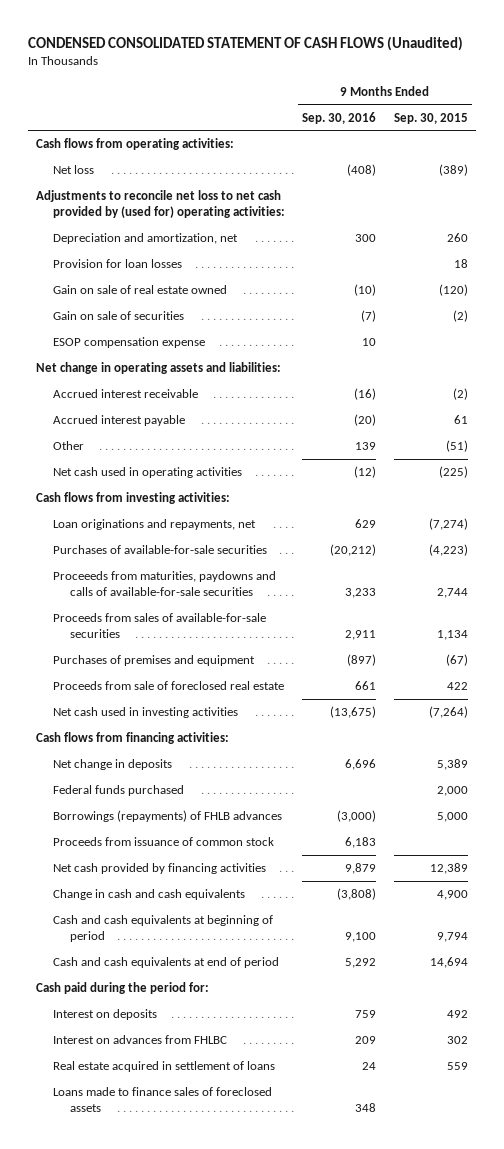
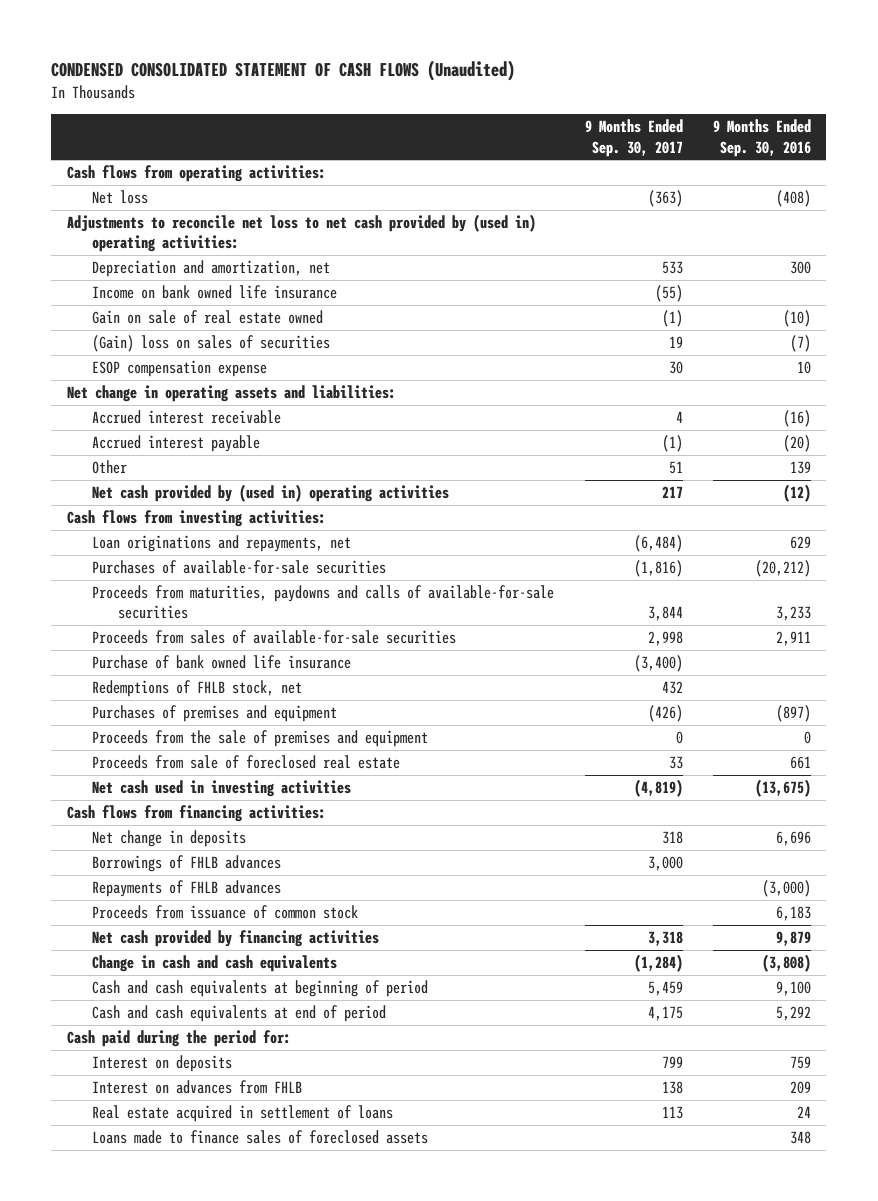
[393,112,468,124] Sep. 30, 2015 -> none
none -> [584,119,683,157] 9 Months Ended Sep. 30, 2017
[36,190,286,218] Adjustments to reconcile net loss to net cash provided by (used for) operating activities: -> [66,214,536,253] Adjustments to reconcile net loss to net cash provided by (used in) operating activities:
[53,259,183,269] Provision for loan losses -> none
none -> [92,285,338,300] Income on bank owned life insurance
[53,311,185,321] Gain on sale of securities -> [92,335,331,353] (Gain) loss on sales of securities
[53,467,243,479] Net cash used in operating activities -> [92,484,450,503] Net cash provided by (used in) operating activities
[53,571,277,596] Proceeeds from maturities, paydowns and calls of available-for-sale securities -> [92,585,555,620] Proceeds from maturities, paydowns and calls of available-for-sale securities
none -> [92,655,352,670] Purchase of bank owned life insurance
none -> [92,680,303,698] Redemptions of FHLB stock, net
none -> [92,730,429,748] Proceeds from the sale of premises and equipment
[53,785,185,797] Federal funds purchased -> [92,855,282,873] Borrowings of FHLB advances
[53,810,283,823] Borrowings (repayments) of FHLB advances -> [92,880,282,898] Repayments of FHLB advances
[53,1035,228,1045] Interest on advances from FHLBC -> [92,1080,303,1095] Interest on advances from FHLB

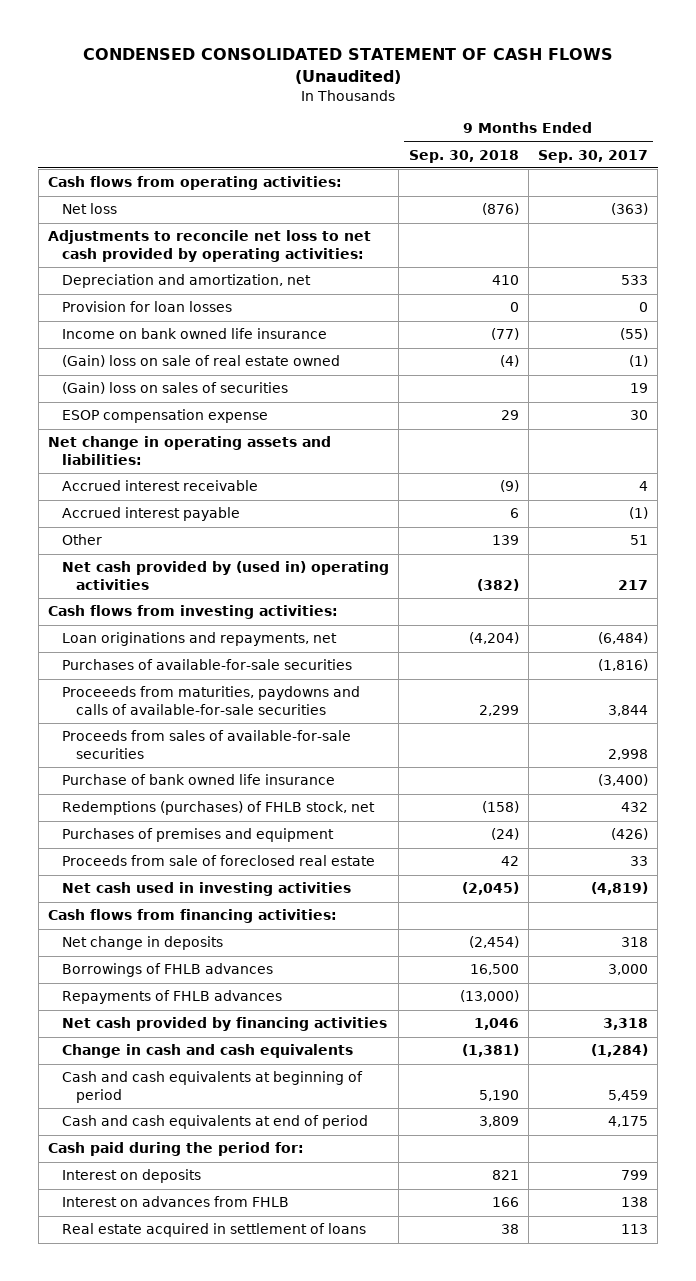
[713,119,812,157] 9 Months Ended Sep. 30, 2016 -> none
none -> [408,149,519,163] Sep. 30, 2018
[66,214,536,253] Adjustments to reconcile net loss to net cash provided by (used in) operating activities: -> [47,230,371,262] Adjustments to reconcile net loss to net cash provided by operating activities:
none -> [62,301,233,313] Provision for loan losses
[92,310,324,325] Gain on sale of real estate owned -> [62,355,341,368] (Gain) loss on sale of real estate owned
[92,585,555,620] Proceeds from maturities, paydowns and calls of available-for-sale securities -> [62,686,361,715] Proceeeds from maturities, paydowns and calls of available-for-sale securities
[92,680,303,698] Redemptions of FHLB stock, net -> [62,801,376,816] Redemptions (purchases) of FHLB stock, net
[92,730,429,748] Proceeds from the sale of premises and equipment -> none
[92,905,359,920] Proceeds from issuance of common stock -> none
[92,1130,429,1145] Loans made to finance sales of foreclosed assets -> none

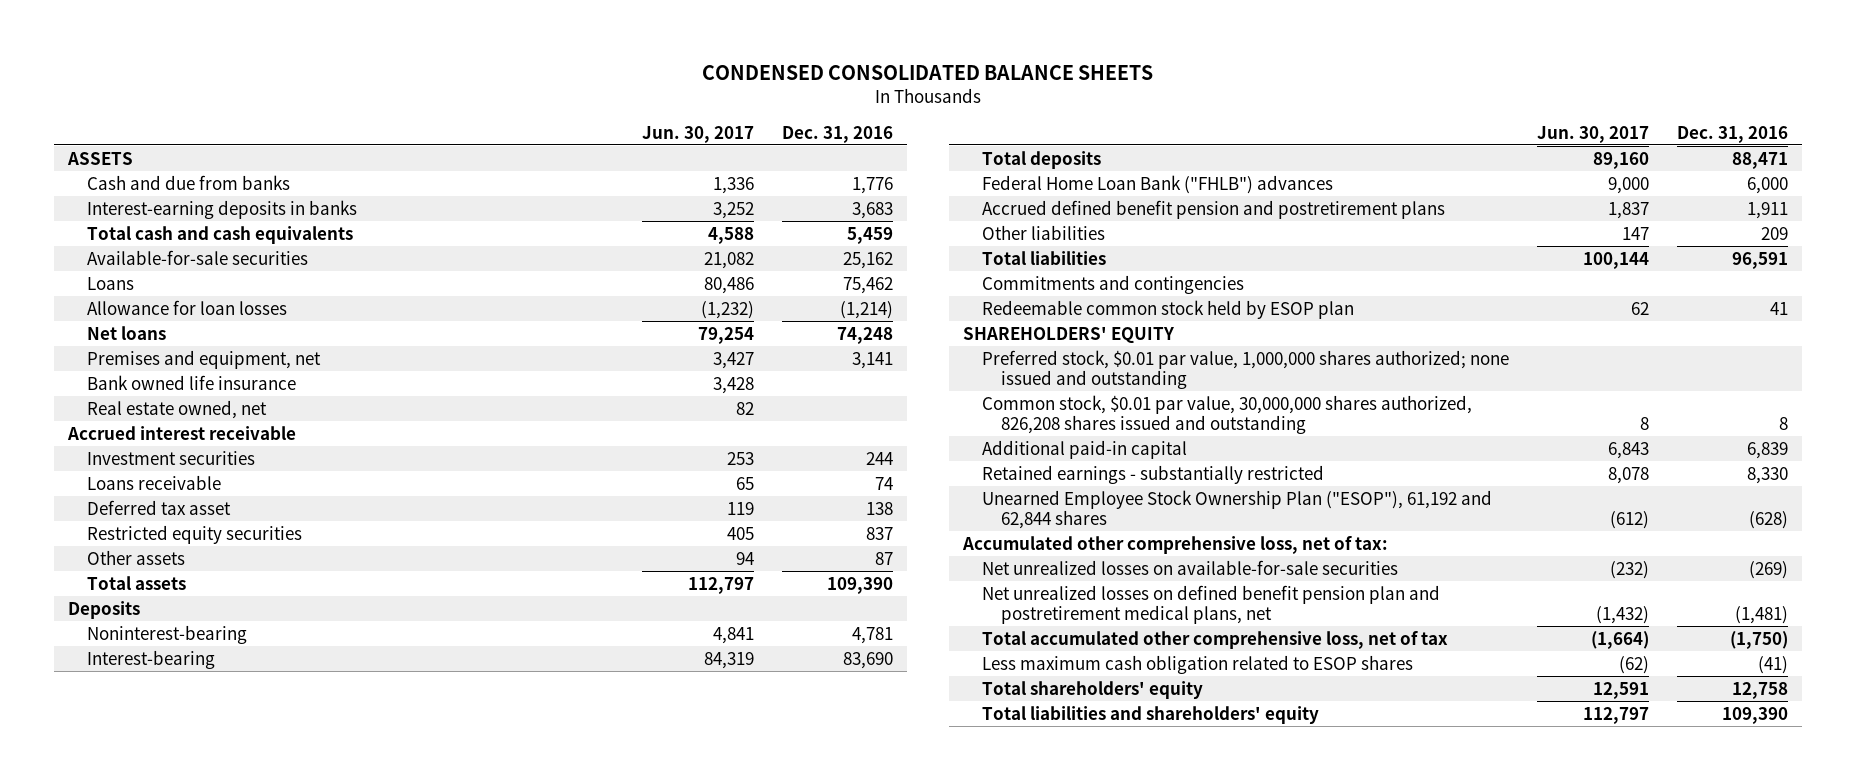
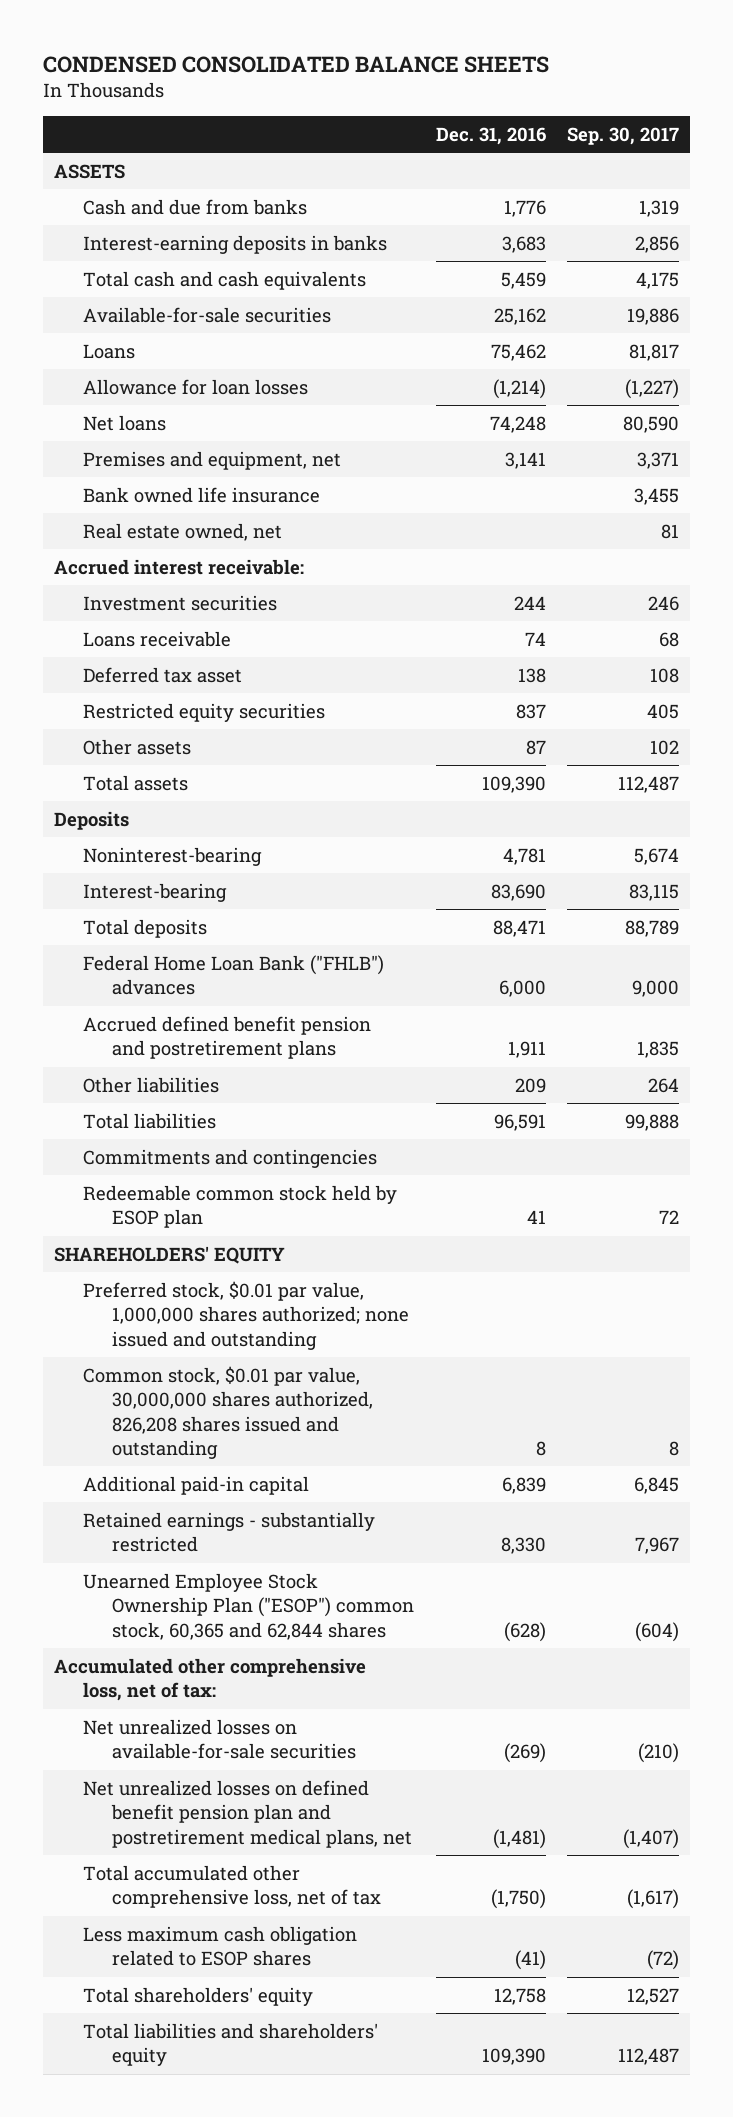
[641,125,754,143] Jun. 30, 2017 -> none
none -> [567,126,680,145] Sep. 30, 2017
[66,425,296,440] Accrued interest receivable -> [53,558,304,575] Accrued interest receivable:
[982,489,1493,530] Unearned Employee Stock Ownership Plan ("ESOP"), 61,192 and 62,844 shares -> [82,1572,414,1640] Unearned Employee Stock Ownership Plan ("ESOP") common stock, 60,365 and 62,844 shares

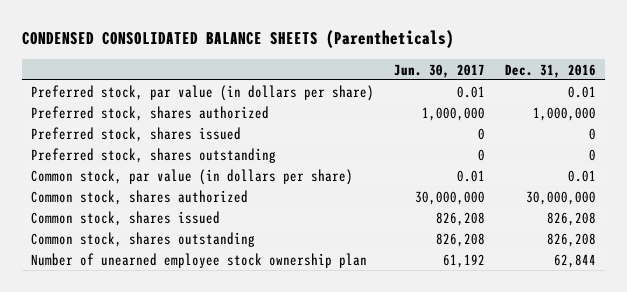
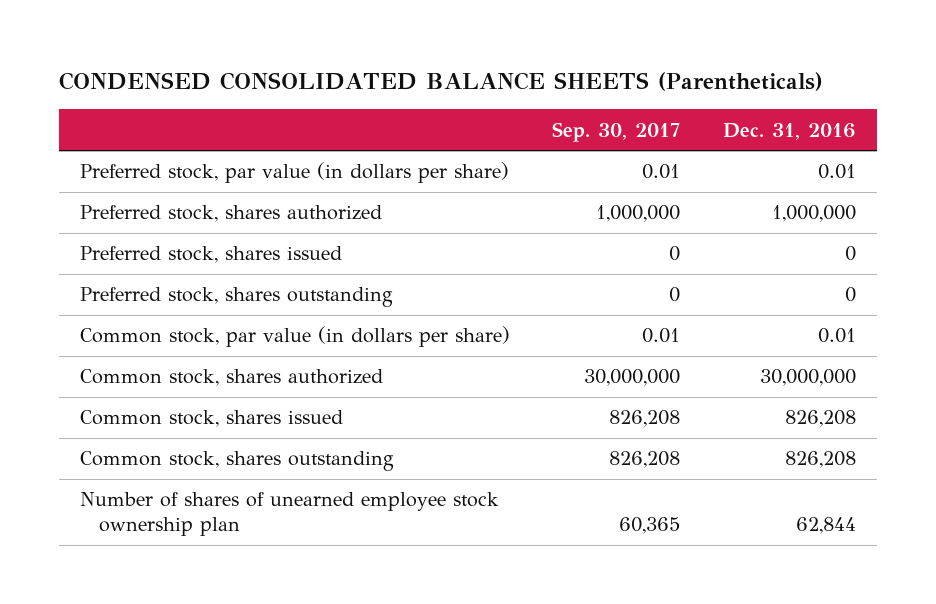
[394,63,486,78] Jun. 30, 2017 -> none
none -> [552,121,681,142] Sep. 30, 2017
[31,252,368,268] Number of unearned employee stock ownership plan -> [79,492,499,537] Number of shares of unearned employee stock ownership plan

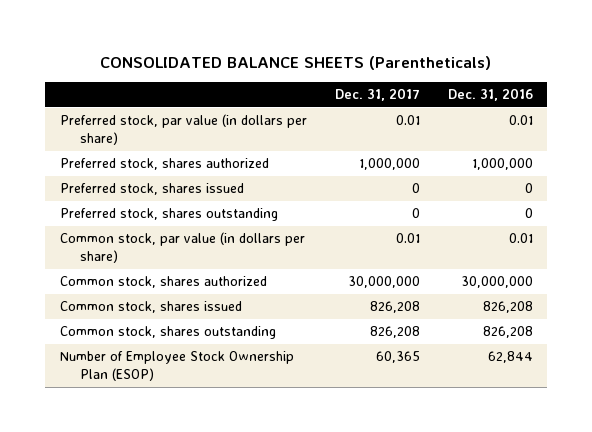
[58,72,823,92] CONDENSED CONSOLIDATED BALANCE SHEETS (Parentheticals) -> [100,55,492,70] CONSOLIDATED BALANCE SHEETS (Parentheticals)
[552,121,681,142] Sep. 30, 2017 -> none
none -> [334,88,420,102] Dec. 31, 2017
[79,492,499,537] Number of shares of unearned employee stock ownership plan -> [59,351,294,381] Number of Employee Stock Ownership Plan (ESOP)

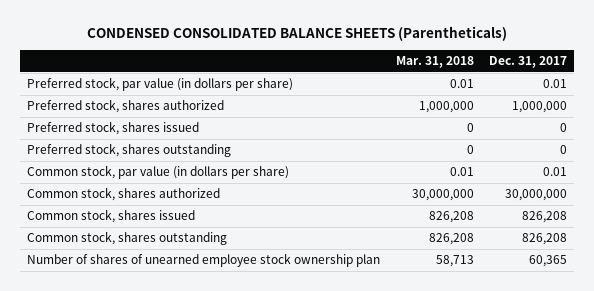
[100,55,492,70] CONSOLIDATED BALANCE SHEETS (Parentheticals) -> [87,26,508,42] CONDENSED CONSOLIDATED BALANCE SHEETS (Parentheticals)
[447,88,533,102] Dec. 31, 2016 -> none
none -> [395,56,474,69] Mar. 31, 2018
[59,351,294,381] Number of Employee Stock Ownership Plan (ESOP) -> [27,253,381,268] Number of shares of unearned employee stock ownership plan

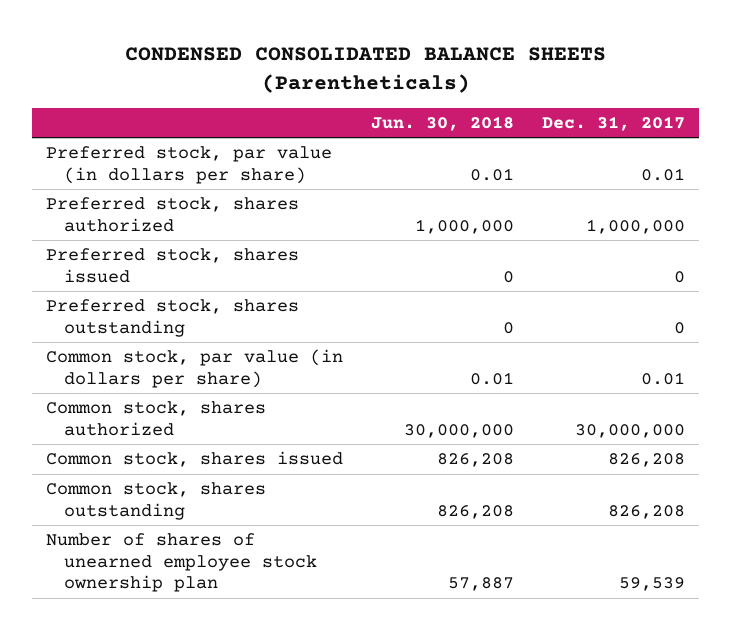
[395,56,474,69] Mar. 31, 2018 -> none
none -> [371,115,515,131] Jun. 30, 2018
[528,255,567,268] 60,365 -> [619,577,686,592] 59,539

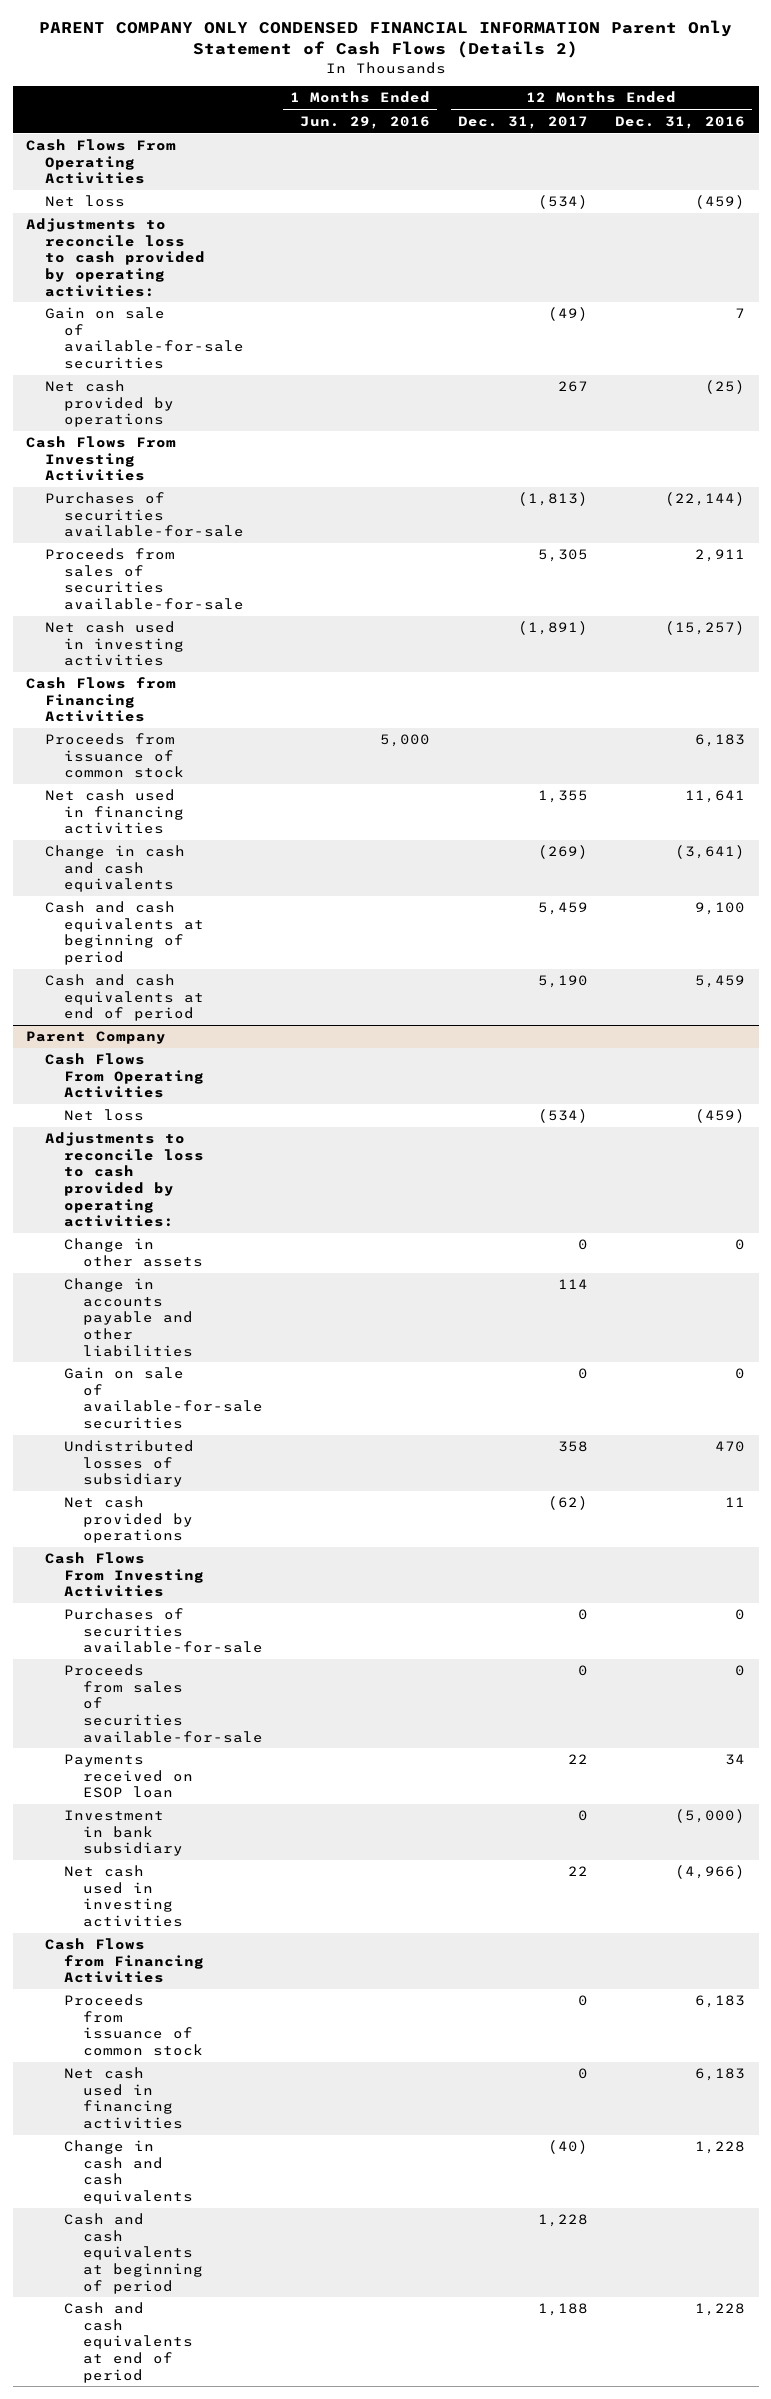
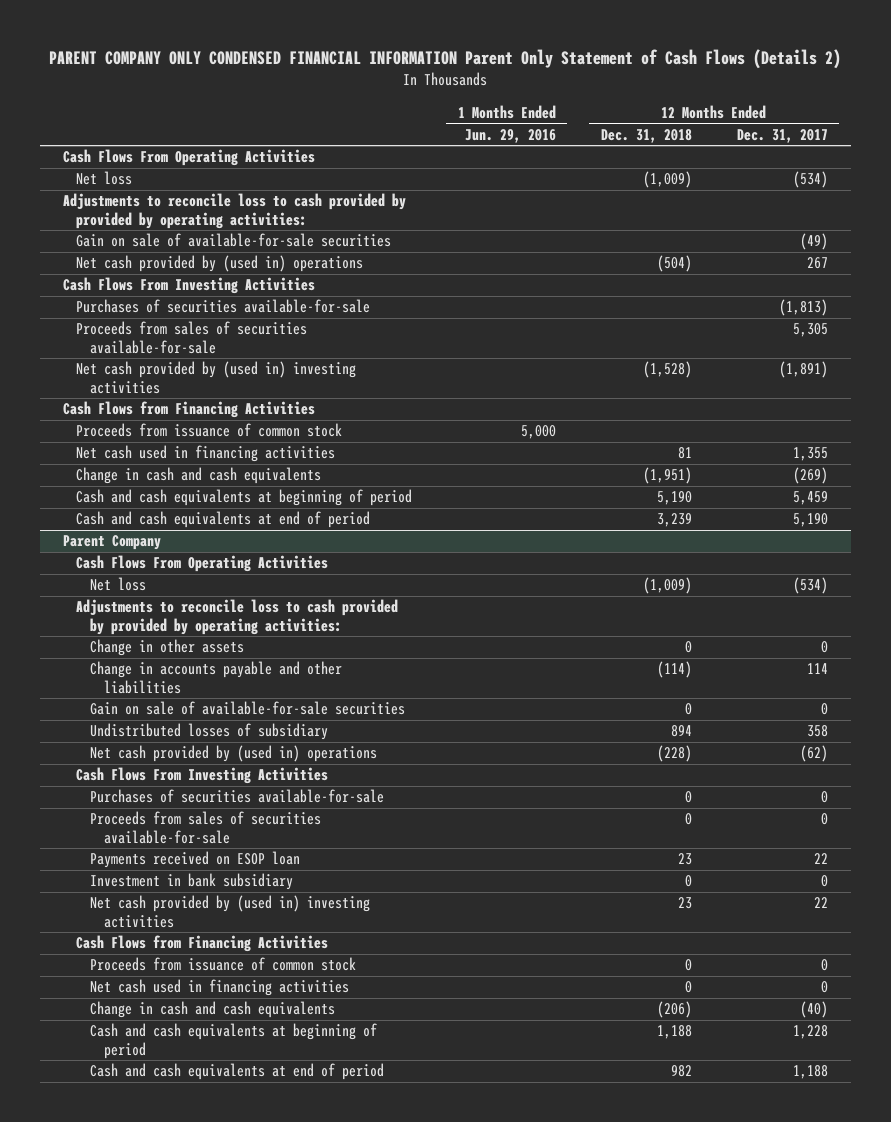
[615,115,746,129] Dec. 31, 2016 -> none
none -> [600,128,692,143] Dec. 31, 2018
[26,218,206,297] Adjustments to reconcile loss to cash provided by operating activities: -> [62,193,406,229] Adjustments to reconcile loss to cash provided by provided by operating activities:
[45,380,174,428] Net cash provided by operations -> [76,255,364,273] Net cash provided by (used in) operations
[45,621,184,667] Net cash used in investing activities -> [76,361,357,394] Net cash provided by (used in) investing activities
[45,1132,204,1228] Adjustments to reconcile loss to cash provided by operating activities: -> [76,599,399,635] Adjustments to reconcile loss to cash provided by provided by operating activities:
[63,1496,193,1544] Net cash provided by operations -> [89,745,377,763] Net cash provided by (used in) operations
[63,1865,183,1927] Net cash used in investing activities -> [89,895,370,928] Net cash provided by (used in) investing activities

